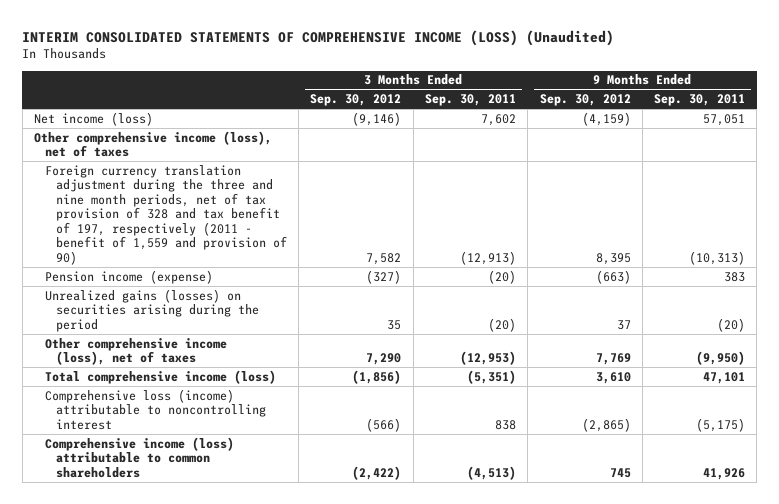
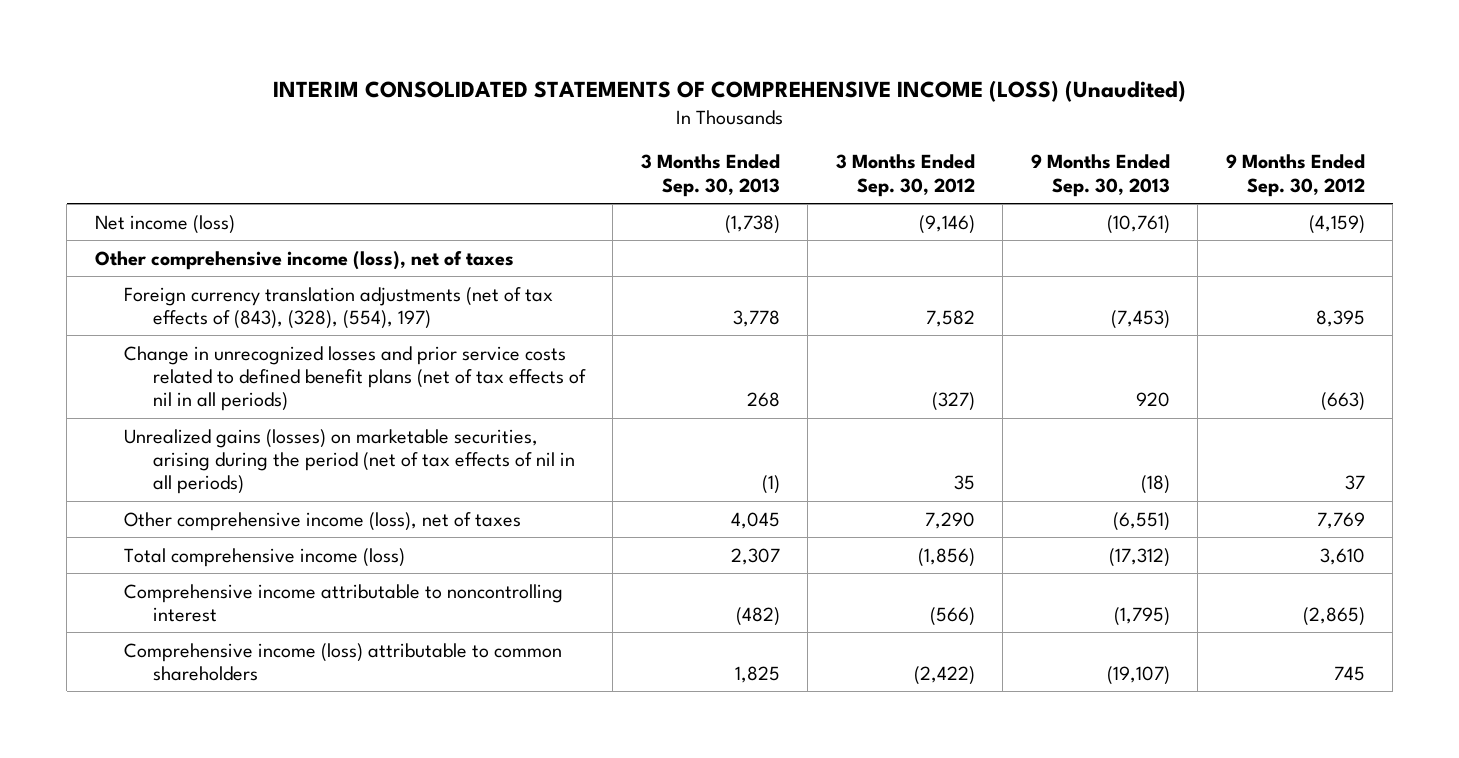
[425,94,517,107] Sep. 30, 2011 -> none
[654,94,746,107] Sep. 30, 2011 -> none
none -> [640,154,780,197] 3 Months Ended Sep. 30, 2013
none -> [1030,154,1170,197] 9 Months Ended Sep. 30, 2013
[45,164,287,265] Foreign currency translation adjustment during the three and nine month periods, net of tax provision of 328 and tax benefit of 197, respectively (2011 - benefit of 1,559 and provision of 90) -> [123,286,553,329] Foreign currency translation adjustments (net of tax effects of (843), (328), (554), 197)
[45,269,214,284] Pension income (expense) -> [123,345,586,411] Change in unrecognized losses and prior service costs related to defined benefit plans (net of tax effects of nil in all periods)
[45,288,259,332] Unrealized gains (losses) on securities arising during the period -> [123,428,575,494] Unrealized gains (losses) on marketable securities, arising during the period (net of tax effects of nil in all periods)
[45,388,266,430] Comprehensive loss (income) attributable to noncontrolling interest -> [123,583,563,622] Comprehensive income attributable to noncontrolling interest

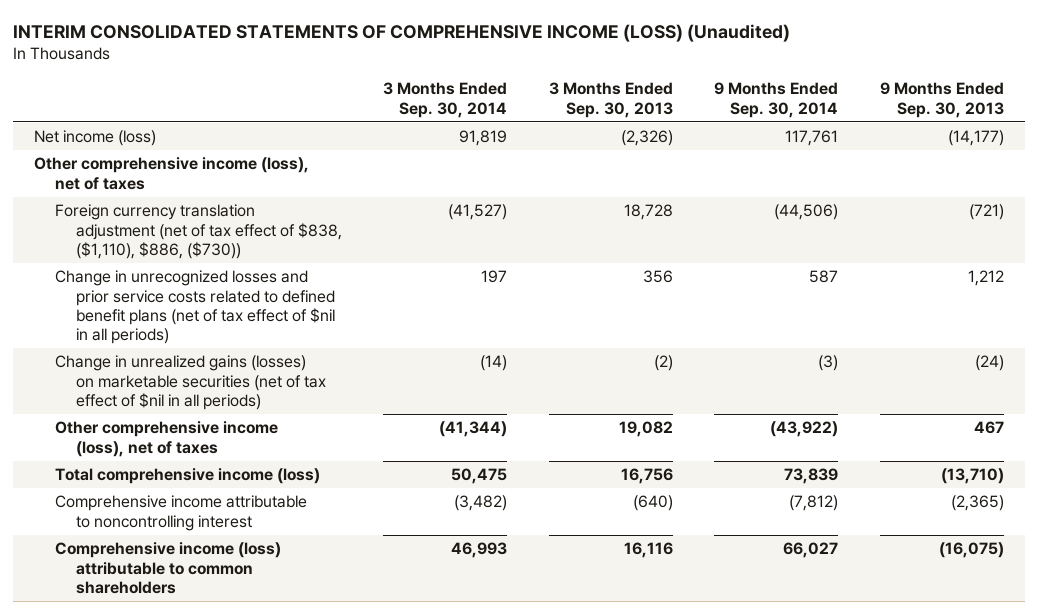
[835,154,975,197] 3 Months Ended Sep. 30, 2012 -> none
[1225,154,1365,197] 9 Months Ended Sep. 30, 2012 -> none
none -> [383,82,508,118] 3 Months Ended Sep. 30, 2014
none -> [714,82,839,118] 9 Months Ended Sep. 30, 2014
[724,214,780,234] (1,738) -> [620,130,673,147] (2,326)
[1106,214,1170,234] (10,761) -> [947,130,1004,147] (14,177)
[123,286,553,329] Foreign currency translation adjustments (net of tax effects of (843), (328), (554), 197) -> [54,204,342,260] Foreign currency translation adjustment (net of tax effect of $838, ($1,110), $886, ($730))
[732,309,780,327] 3,778 -> [623,204,673,221] 18,728
[1110,309,1170,329] (7,453) -> [968,204,1004,221] (721)
[123,345,586,411] Change in unrecognized losses and prior service costs related to defined benefit plans (net of tax effects of nil in all periods) -> [54,270,335,345] Change in unrecognized losses and prior service costs related to defined benefit plans (net of tax effect of $nil in all periods)
[746,391,780,407] 268 -> [642,270,673,284] 356
[1135,391,1170,407] 920 -> [967,270,1004,287] 1,212
[123,428,575,494] Unrealized gains (losses) on marketable securities, arising during the period (net of tax effects of nil in all periods) -> [54,355,326,411] Change in unrealized gains (losses) on marketable securities (net of tax effect of $nil in all periods)
[761,474,780,494] (1) -> [653,355,673,372] (2)
[1140,474,1170,494] (18) -> [974,355,1004,372] (24)
[730,511,780,529] 4,045 -> [618,421,673,438] 19,082
[1112,511,1170,531] (6,551) -> [973,421,1004,435] 467
[730,547,780,565] 2,307 -> [620,468,673,485] 16,756
[1108,547,1170,567] (17,312) -> [940,468,1004,485] (13,710)
[735,606,780,626] (482) -> [632,495,673,512] (640)
[1113,606,1170,626] (1,795) -> [950,495,1004,512] (2,365)
[734,665,780,683] 1,825 -> [623,542,673,559] 16,116
[1106,665,1170,685] (19,107) -> [938,542,1004,559] (16,075)

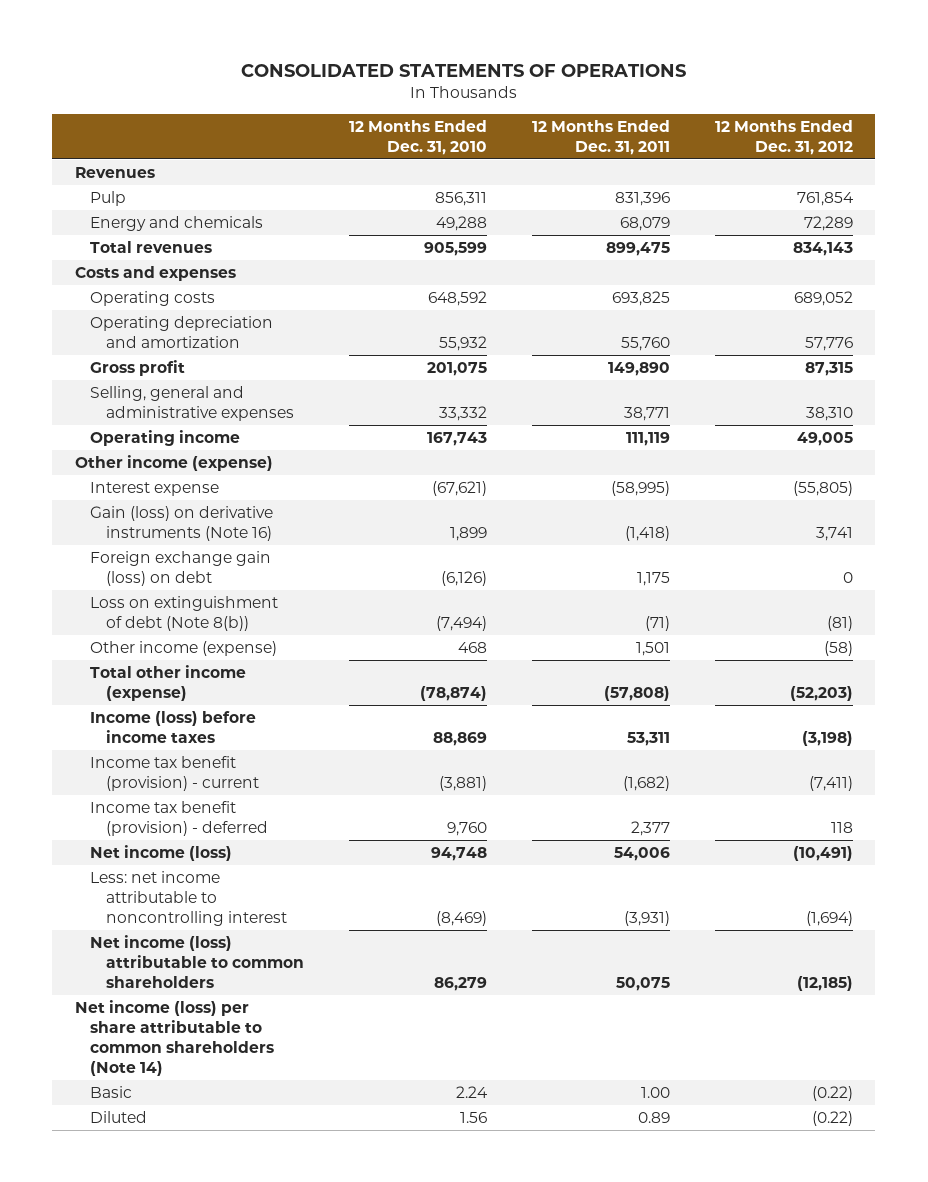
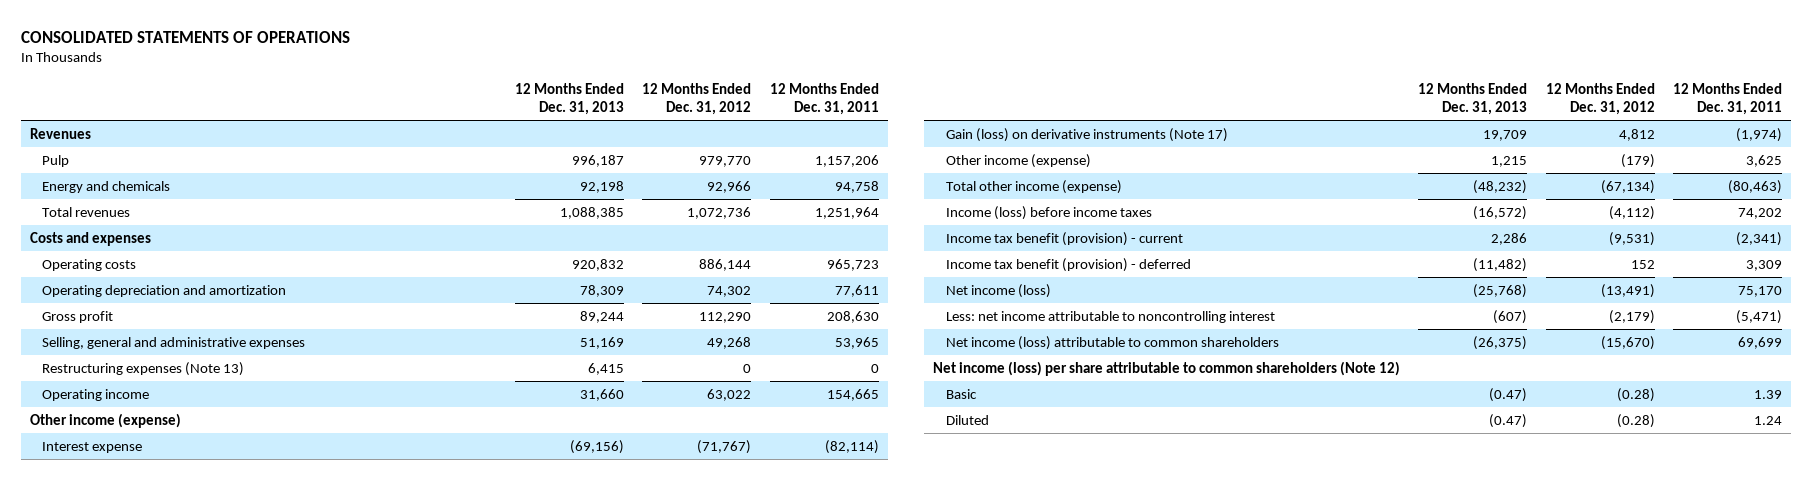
[348,119,487,155] 12 Months Ended Dec. 31, 2010 -> none
none -> [515,83,625,115] 12 Months Ended Dec. 31, 2013
[614,192,670,207] 831,396 -> [814,154,879,167] 1,157,206
[796,192,854,207] 761,854 -> [699,155,752,167] 979,770
[619,217,670,232] 68,079 -> [834,180,879,193] 94,758
[803,216,853,232] 72,289 -> [707,180,752,193] 92,966
[605,242,670,257] 899,475 -> [814,206,879,219] 1,251,964
[792,242,853,257] 834,143 -> [687,206,752,219] 1,072,736
[611,291,670,307] 693,825 -> [826,258,879,271] 965,723
[793,291,853,307] 689,052 -> [699,258,752,271] 886,144
[620,337,670,352] 55,760 -> [834,284,879,297] 77,611
[804,337,853,352] 57,776 -> [707,285,752,297] 74,302
[607,362,670,377] 149,890 -> [826,310,879,323] 208,630
[804,362,853,377] 87,315 -> [699,311,752,323] 112,290
[623,407,670,422] 38,771 -> [834,336,879,349] 53,965
[805,407,853,422] 38,310 -> [707,336,752,349] 49,268
none -> [42,361,245,376] Restructuring expenses (Note 13)
[625,432,670,447] 111,119 -> [826,388,879,401] 154,665
[796,432,853,447] 49,005 -> [707,388,752,401] 63,022
[90,551,272,587] Foreign exchange gain (loss) on debt -> none
[90,596,279,632] Loss on extinguishment of debt (Note 8(b)) -> none
[610,481,670,497] (58,995) -> [824,439,879,454] (82,114)
[792,481,853,497] (55,805) -> [697,439,752,454] (71,767)
[90,506,274,542] Gain (loss) on derivative instruments (Note 16) -> [945,127,1228,142] Gain (loss) on derivative instruments (Note 17)
[624,526,670,542] (1,418) -> [1736,127,1783,142] (1,974)
[815,527,853,542] 3,741 -> [1618,128,1655,141] 4,812
[635,642,670,657] 1,501 -> [1746,154,1783,167] 3,625
[823,641,853,657] (58) -> [1620,153,1655,168] (179)
[603,686,670,702] (57,808) -> [1728,179,1783,194] (80,463)
[789,686,853,702] (52,203) -> [1600,179,1655,194] (67,134)
[626,732,670,747] 53,311 -> [1738,207,1783,219] 74,202
[801,731,853,747] (3,198) -> [1608,205,1655,220] (4,112)
[622,776,670,792] (1,682) -> [1736,231,1783,246] (2,341)
[808,776,853,792] (7,411) -> [1608,231,1655,246] (9,531)
[630,821,670,837] 2,377 -> [1746,259,1783,271] 3,309
[830,822,853,834] 118 -> [1630,259,1655,269] 152
[613,847,670,862] 54,006 -> [1738,285,1783,297] 75,170
[792,846,853,862] (10,491) -> [1600,283,1655,298] (13,491)
[623,910,670,926] (3,931) -> [1736,309,1783,324] (5,471)
[805,910,853,926] (1,694) -> [1608,309,1655,324] (2,179)
[615,976,670,991] 50,075 -> [1738,336,1783,349] 69,699
[796,975,853,991] (12,185) -> [1600,335,1655,350] (15,670)
[74,1000,275,1076] Net income (loss) per share attributable to common shareholders (Note 14) -> [932,360,1400,376] Net income (loss) per share attributable to common shareholders (Note 12)
[640,1087,670,1099] 1.00 -> [1754,389,1783,399] 1.39
[811,1086,853,1102] (0.22) -> [1616,387,1655,402] (0.28)
[637,1112,670,1124] 0.89 -> [1754,415,1783,425] 1.24
[811,1111,853,1127] (0.22) -> [1616,413,1655,428] (0.28)

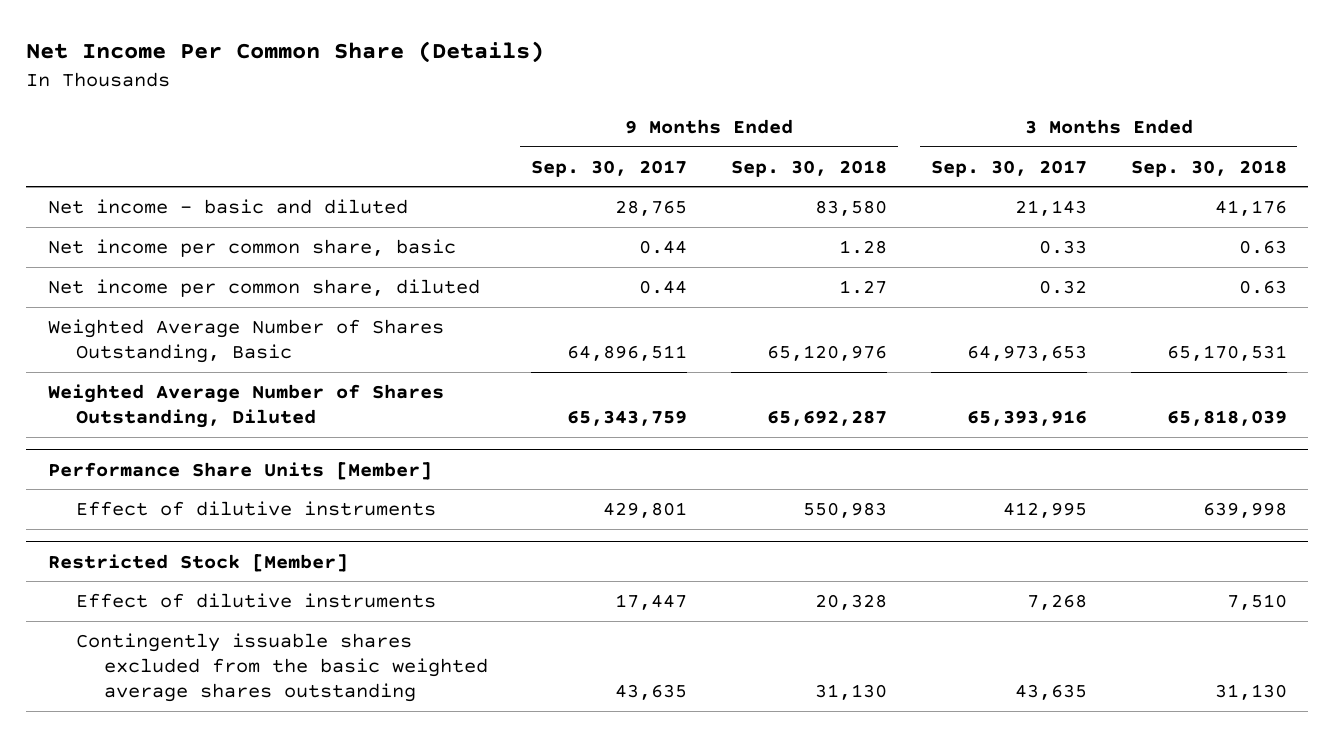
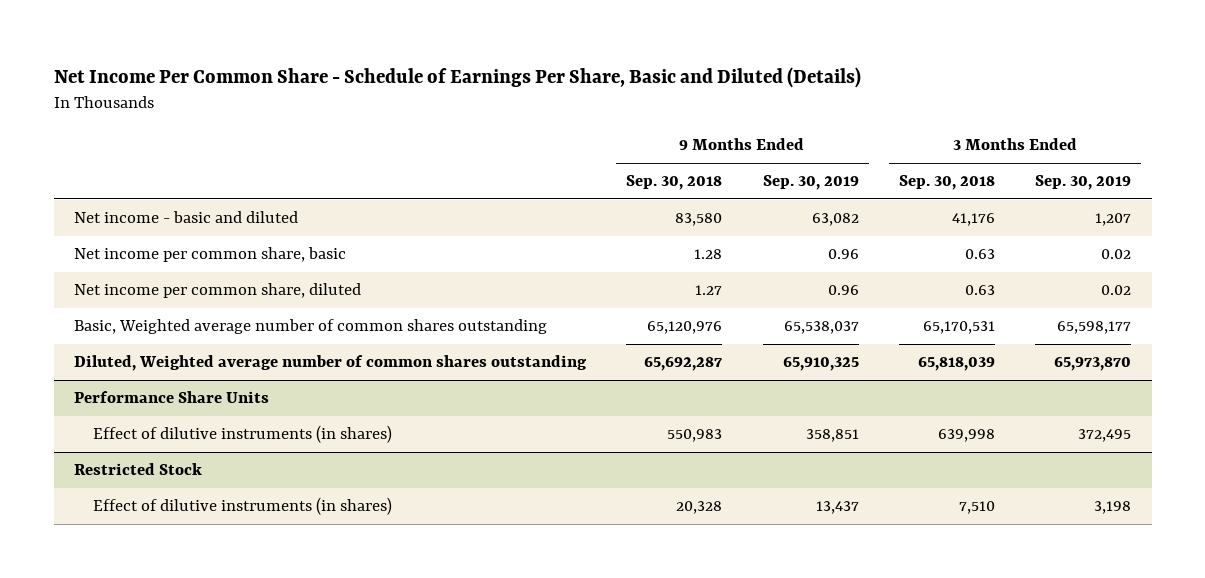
[25,41,544,64] Net Income Per Common Share (Details) -> [53,66,861,88] Net Income Per Common Share - Schedule of Earnings Per Share, Basic and Diluted (Details)
[531,159,688,177] Sep. 30, 2017 -> none
[930,159,1087,177] Sep. 30, 2017 -> none
none -> [762,175,859,191] Sep. 30, 2019
none -> [1035,175,1132,191] Sep. 30, 2019
[75,633,488,703] Contingently issuable shares excluded from the basic weighted average shares outstanding -> none
[47,319,444,364] Weighted Average Number of Shares Outstanding, Basic -> [73,319,547,335] Basic, Weighted average number of common shares outstanding
[47,384,444,429] Weighted Average Number of Shares Outstanding, Diluted -> [73,355,587,372] Diluted, Weighted average number of common shares outstanding
[47,461,432,480] Performance Share Units [Member] -> [73,391,269,404] Performance Share Units
[75,501,436,517] Effect of dilutive instruments -> [93,425,393,444] Effect of dilutive instruments (in shares)
[47,553,348,572] Restricted Stock [Member] -> [73,463,202,476] Restricted Stock
[75,593,436,609] Effect of dilutive instruments -> [93,497,393,516] Effect of dilutive instruments (in shares)

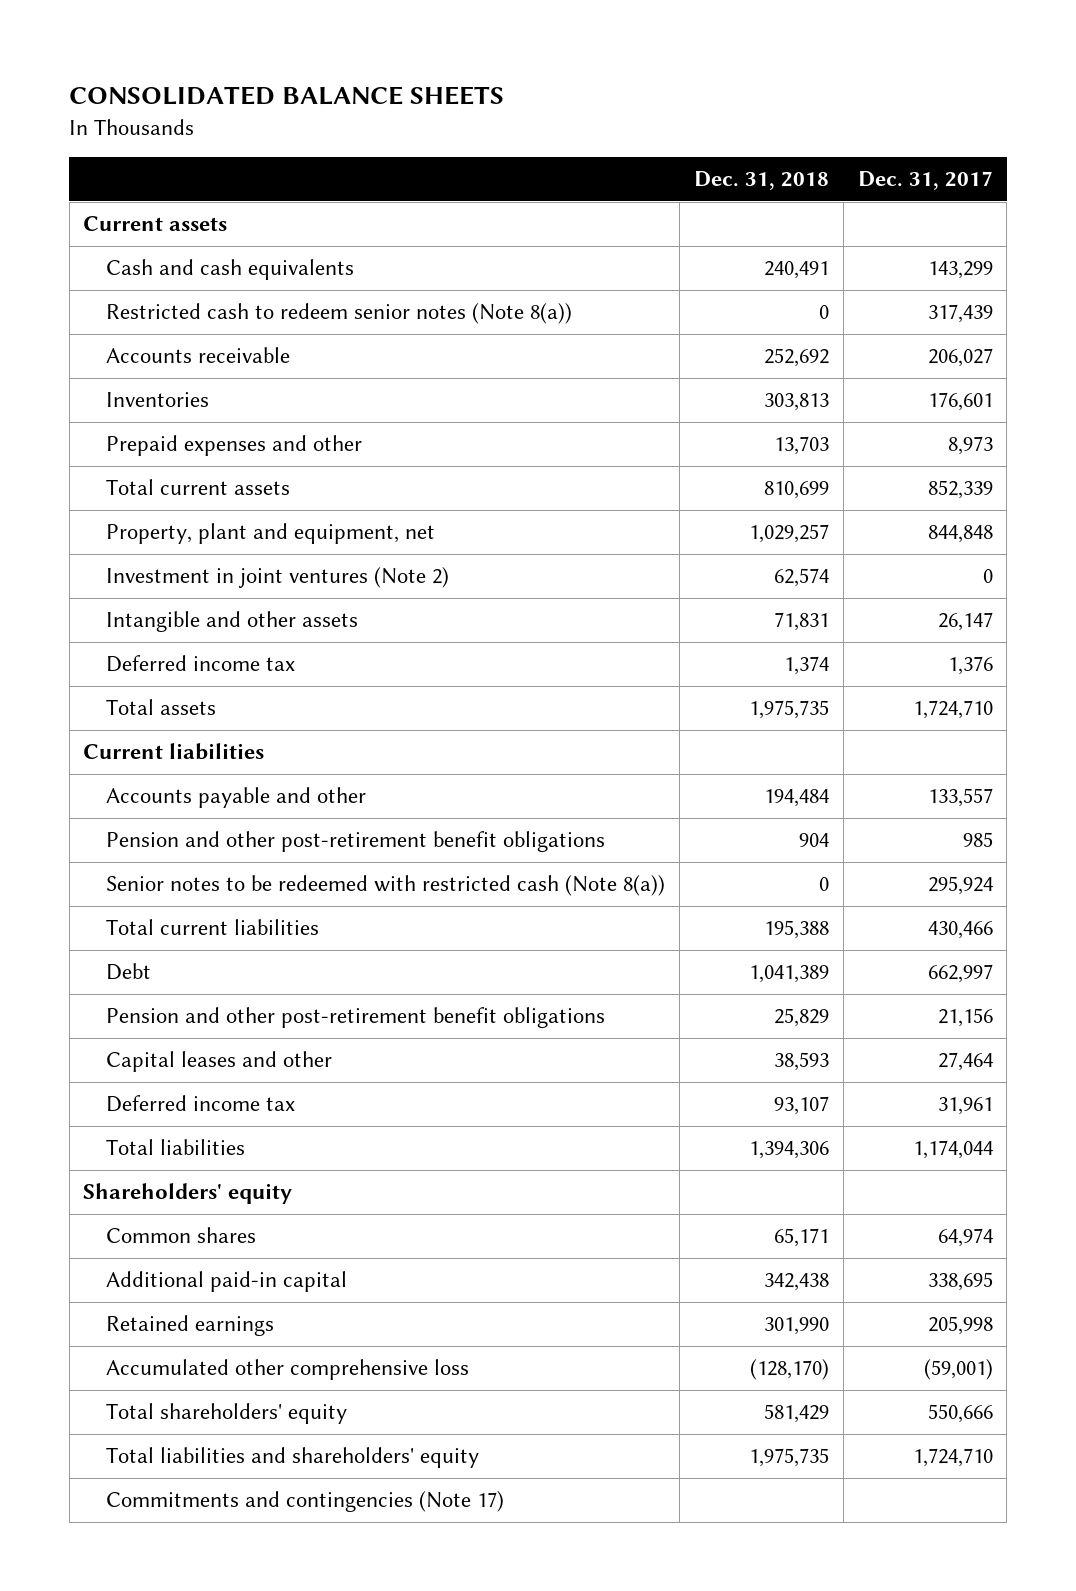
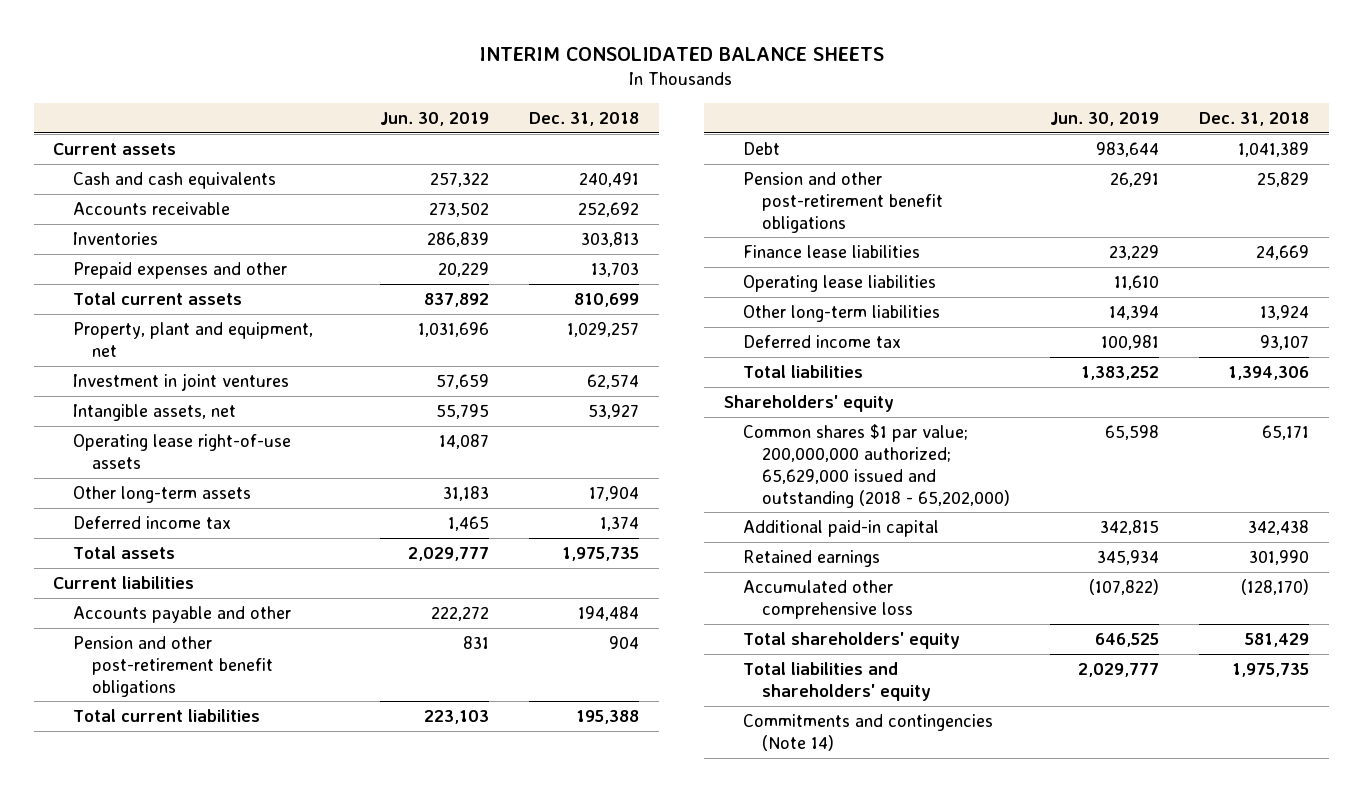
[69,86,505,106] CONSOLIDATED BALANCE SHEETS -> [479,47,885,62] INTERIM CONSOLIDATED BALANCE SHEETS
[857,171,993,191] Dec. 31, 2017 -> none
none -> [380,112,490,127] Jun. 30, 2019
[106,303,573,325] Restricted cash to redeem senior notes (Note 8(a)) -> none
[106,611,359,633] Intangible and other assets -> none
[106,567,450,589] Investment in joint ventures (Note 2) -> [72,372,289,391] Investment in joint ventures
none -> [72,403,236,421] Intangible assets, net
none -> [72,433,291,469] Operating lease right-of-use assets
none -> [72,485,251,503] Other long-term assets
[106,875,666,897] Senior notes to be redeemed with restricted cash (Note 8(a)) -> none
[106,1051,333,1073] Capital leases and other -> none
none -> [742,244,920,258] Finance lease liabilities
none -> [742,274,936,292] Operating lease liabilities
none -> [742,304,940,322] Other long-term liabilities
[106,1227,257,1244] Common shares -> [742,423,1011,508] Common shares $1 par value; 200,000,000 authorized; 65,629,000 issued and outstanding (2018 - 65,202,000)
[106,1491,505,1513] Commitments and contingencies (Note 17) -> [742,713,993,751] Commitments and contingencies (Note 14)

